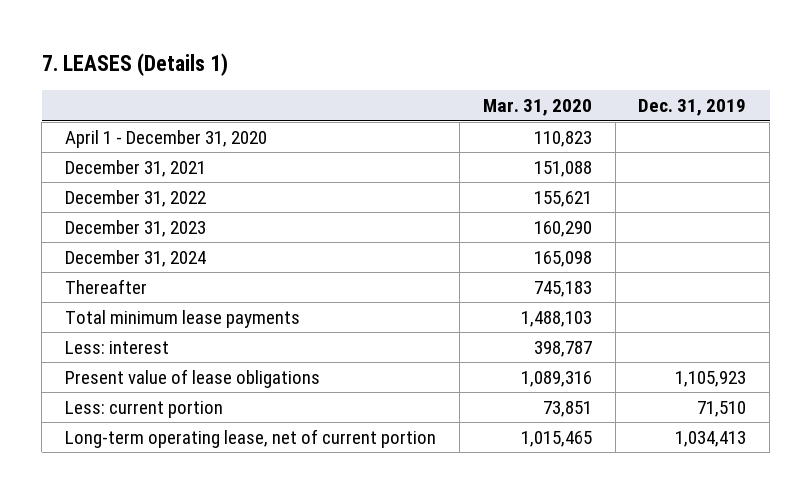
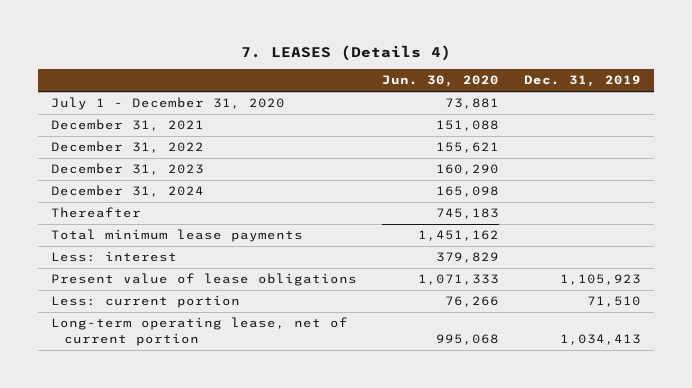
[41,53,228,77] 7. LEASES (Details 1) -> [241,44,452,61] 7. LEASES (Details 4)
[482,99,592,117] Mar. 31, 2020 -> none
none -> [382,75,500,88] Jun. 30, 2020
[65,129,268,148] April 1 - December 31, 2020 -> [50,97,285,111] July 1 - December 31, 2020

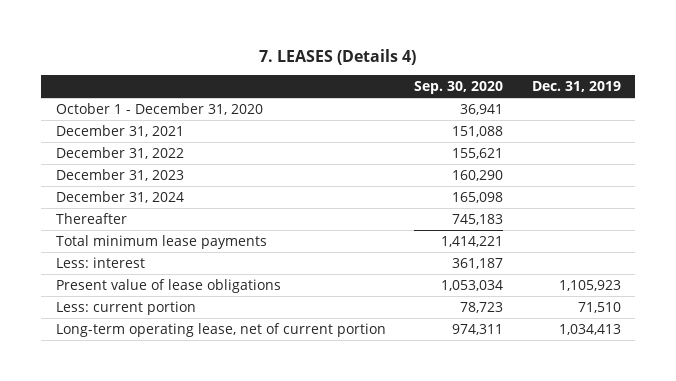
[382,75,500,88] Jun. 30, 2020 -> none
none -> [414,81,504,95] Sep. 30, 2020
[50,97,285,111] July 1 - December 31, 2020 -> [55,102,263,115] October 1 - December 31, 2020

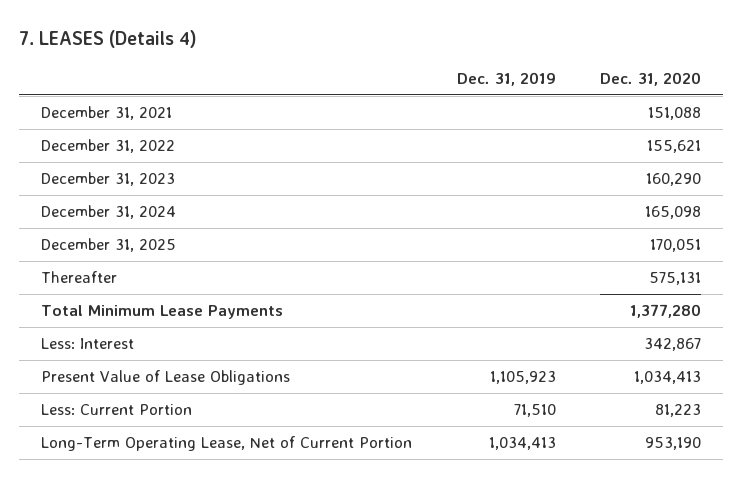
[414,81,504,95] Sep. 30, 2020 -> none
none -> [599,71,701,86] Dec. 31, 2020
[55,102,263,115] October 1 - December 31, 2020 -> none
none -> [41,238,177,253] December 31, 2025
[55,234,267,249] Total minimum lease payments -> [41,305,284,320] Total Minimum Lease Payments
[55,256,145,268] Less: interest -> [41,338,135,350] Less: Interest
[55,278,281,293] Present value of lease obligations -> [41,370,291,386] Present Value of Lease Obligations
[55,300,196,315] Less: current portion -> [41,404,193,416] Less: Current Portion
[55,322,386,337] Long-term operating lease, net of current portion -> [41,436,413,452] Long-Term Operating Lease, Net of Current Portion

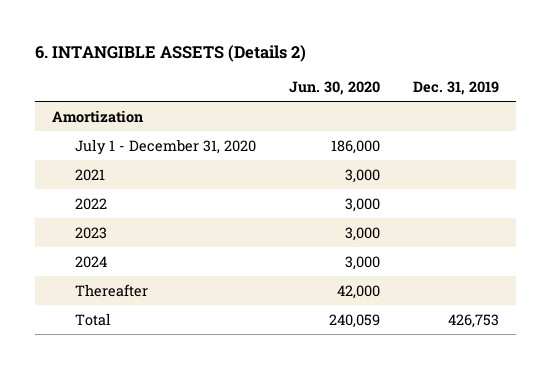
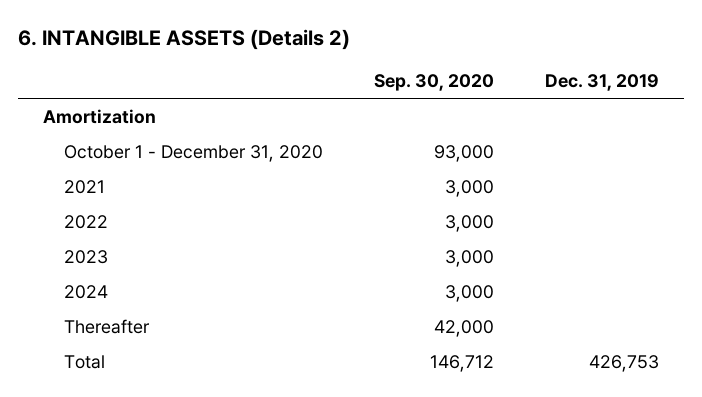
[288,80,380,95] Jun. 30, 2020 -> none
none -> [373,73,494,91] Sep. 30, 2020
[74,138,256,155] July 1 - December 31, 2020 -> [63,144,323,162] October 1 - December 31, 2020

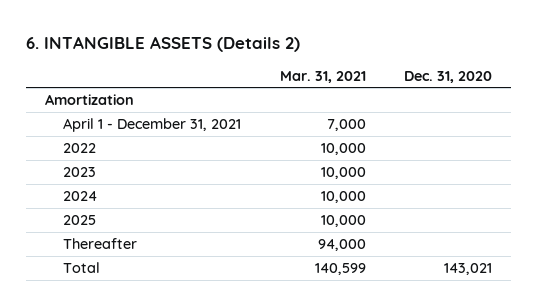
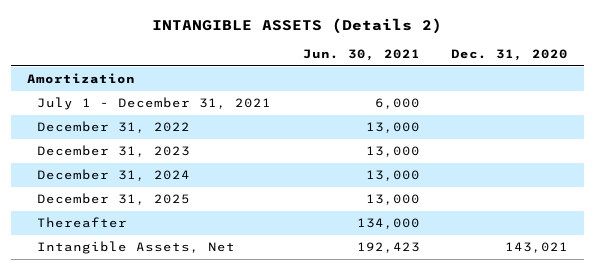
[26,35,301,52] 6. INTANGIBLE ASSETS (Details 2) -> [152,17,443,34] INTANGIBLE ASSETS (Details 2)
[279,70,366,83] Mar. 31, 2021 -> none
none -> [302,49,420,62] Jun. 30, 2021
[63,118,242,133] April 1 - December 31, 2021 -> [37,97,272,111] July 1 - December 31, 2021
[63,143,97,154] 2022 -> [37,121,191,134] December 31, 2022
[63,167,97,178] 2023 -> [37,145,191,158] December 31, 2023
[63,191,98,202] 2024 -> [37,169,191,182] December 31, 2024
[63,215,97,226] 2025 -> [37,193,191,206] December 31, 2025
[63,262,101,274] Total -> [37,241,236,255] Intangible Assets, Net

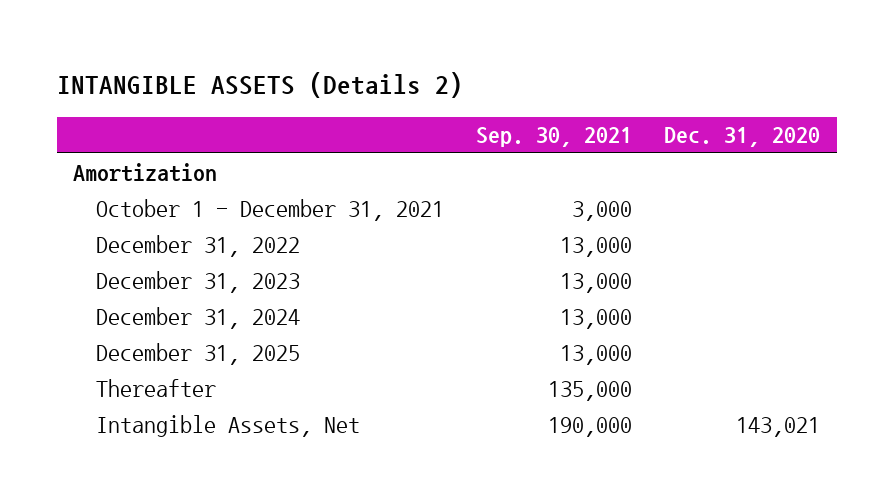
[302,49,420,62] Jun. 30, 2021 -> none
none -> [476,127,633,148] Sep. 30, 2021
[37,97,272,111] July 1 - December 31, 2021 -> [95,198,444,221] October 1 - December 31, 2021

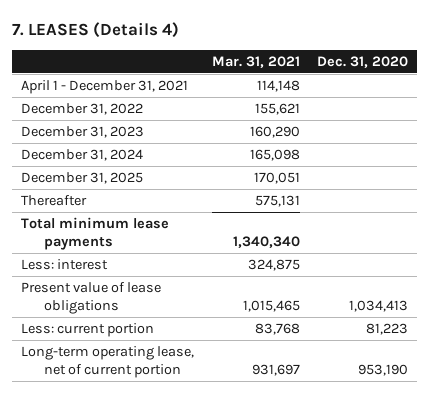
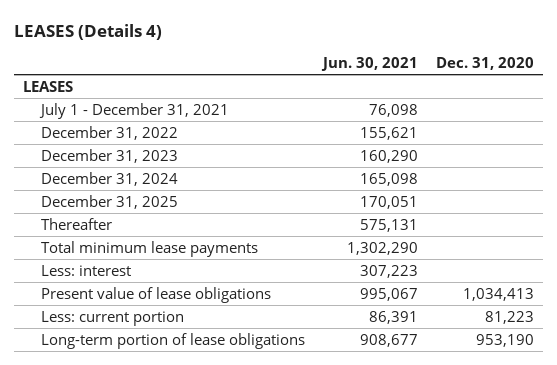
[12,21,180,38] 7. LEASES (Details 4) -> [13,23,162,40] LEASES (Details 4)
[211,55,300,68] Mar. 31, 2021 -> none
none -> [321,56,419,71] Jun. 30, 2021
none -> [22,80,73,92] LEASES
[21,80,189,95] April 1 - December 31, 2021 -> [39,102,230,119] July 1 - December 31, 2021
[21,346,195,379] Long-term operating lease, net of current portion -> [41,332,306,349] Long-term portion of lease obligations

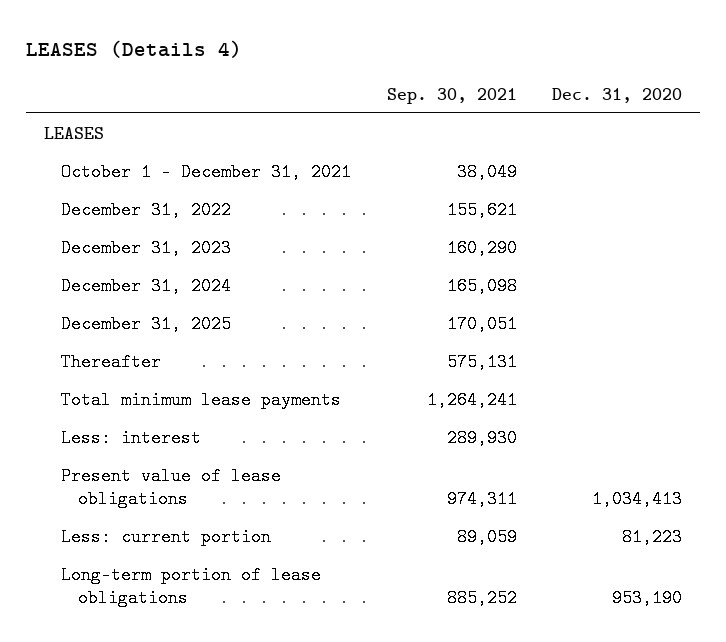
[321,56,419,71] Jun. 30, 2021 -> none
none -> [386,87,517,104] Sep. 30, 2021
[39,102,230,119] July 1 - December 31, 2021 -> [61,162,352,181] October 1 - December 31, 2021

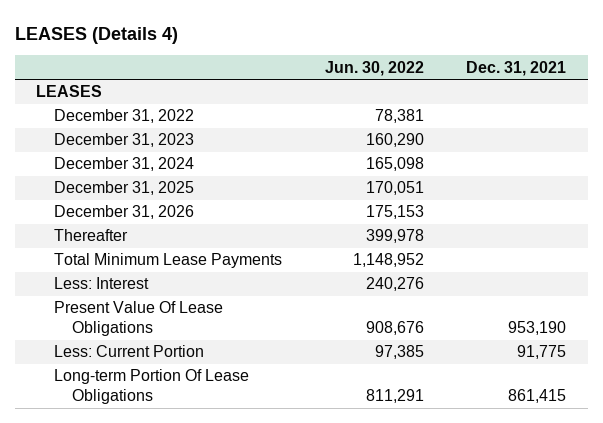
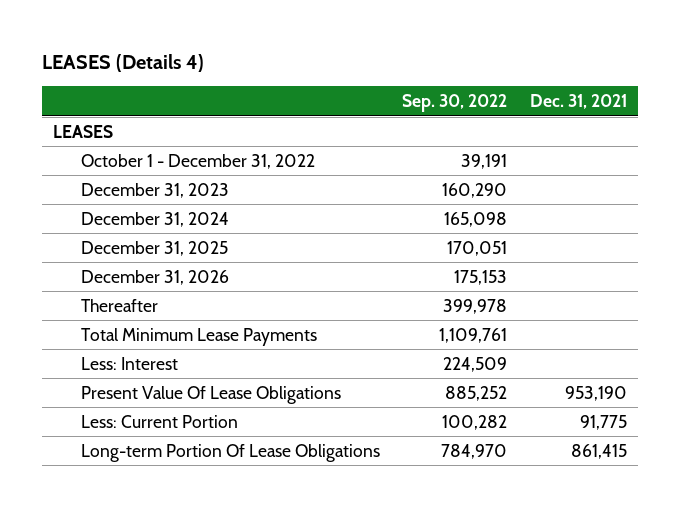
[324,60,424,76] Jun. 30, 2022 -> none
none -> [402,94,508,113] Sep. 30, 2022
[54,109,195,124] December 31, 2022 -> [80,153,315,169] October 1 - December 31, 2022

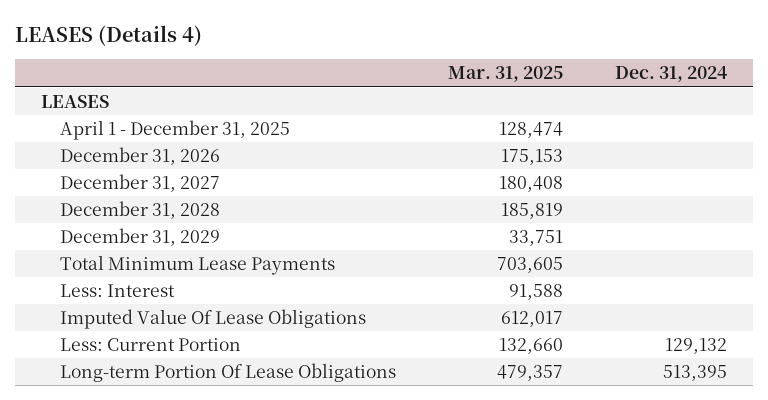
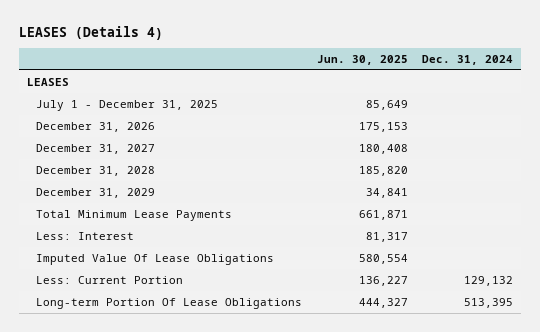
[448,66,564,83] Mar. 31, 2025 -> none
none -> [316,54,408,65] Jun. 30, 2025
[59,119,290,140] April 1 - December 31, 2025 -> [35,100,218,112] July 1 - December 31, 2025

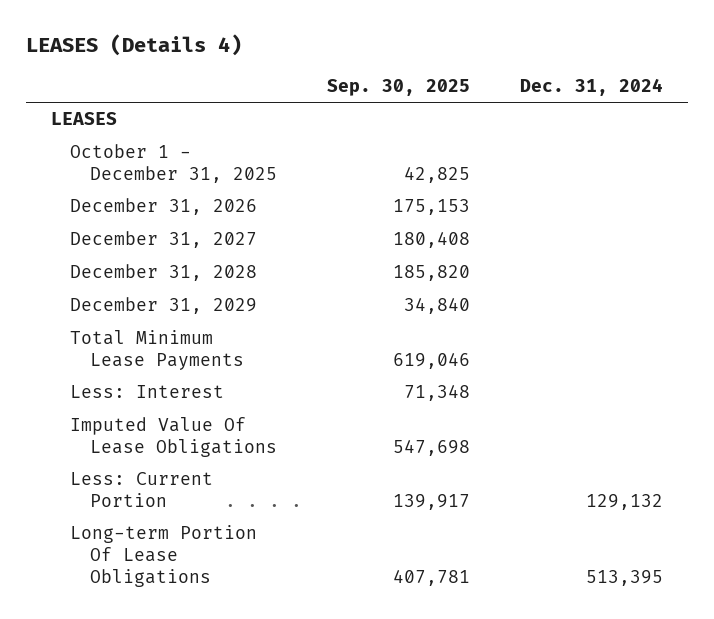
[316,54,408,65] Jun. 30, 2025 -> none
none -> [326,79,470,97] Sep. 30, 2025
[35,100,218,112] July 1 - December 31, 2025 -> [70,144,277,184] October 1 - December 31, 2025

